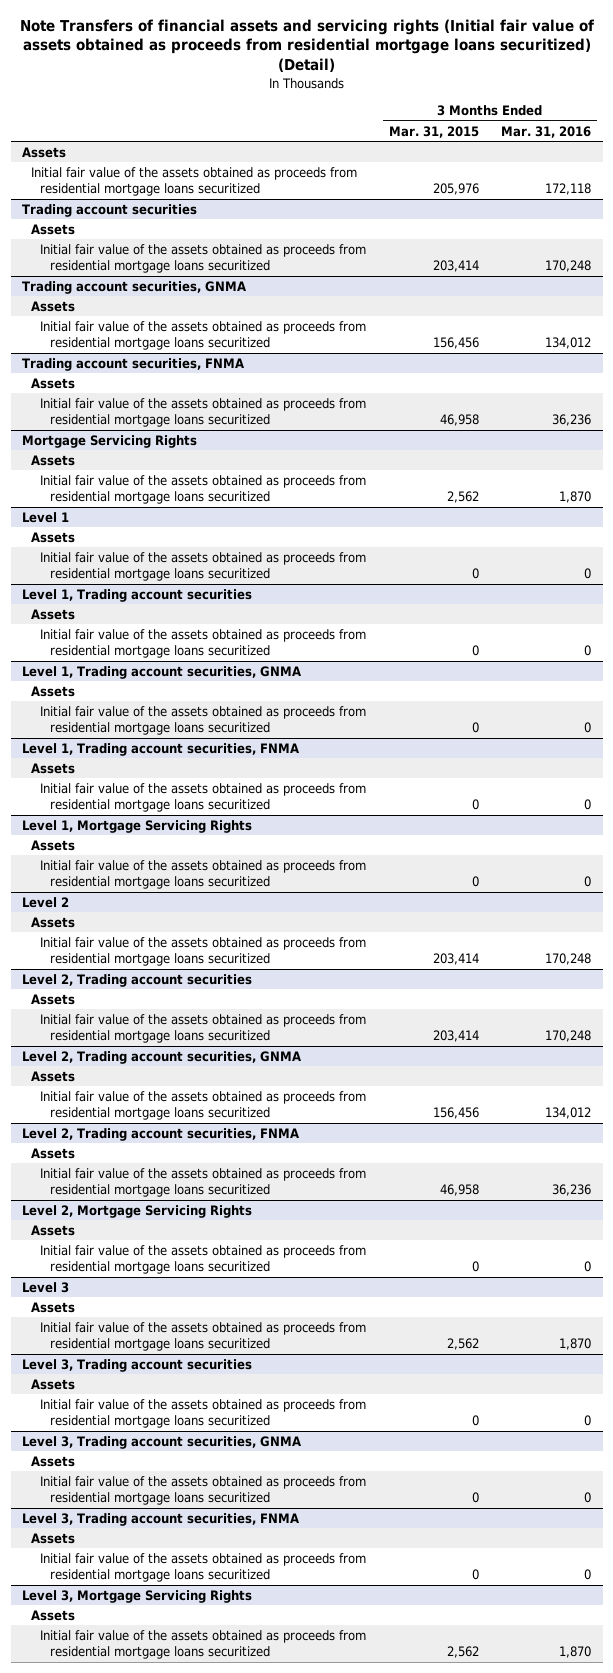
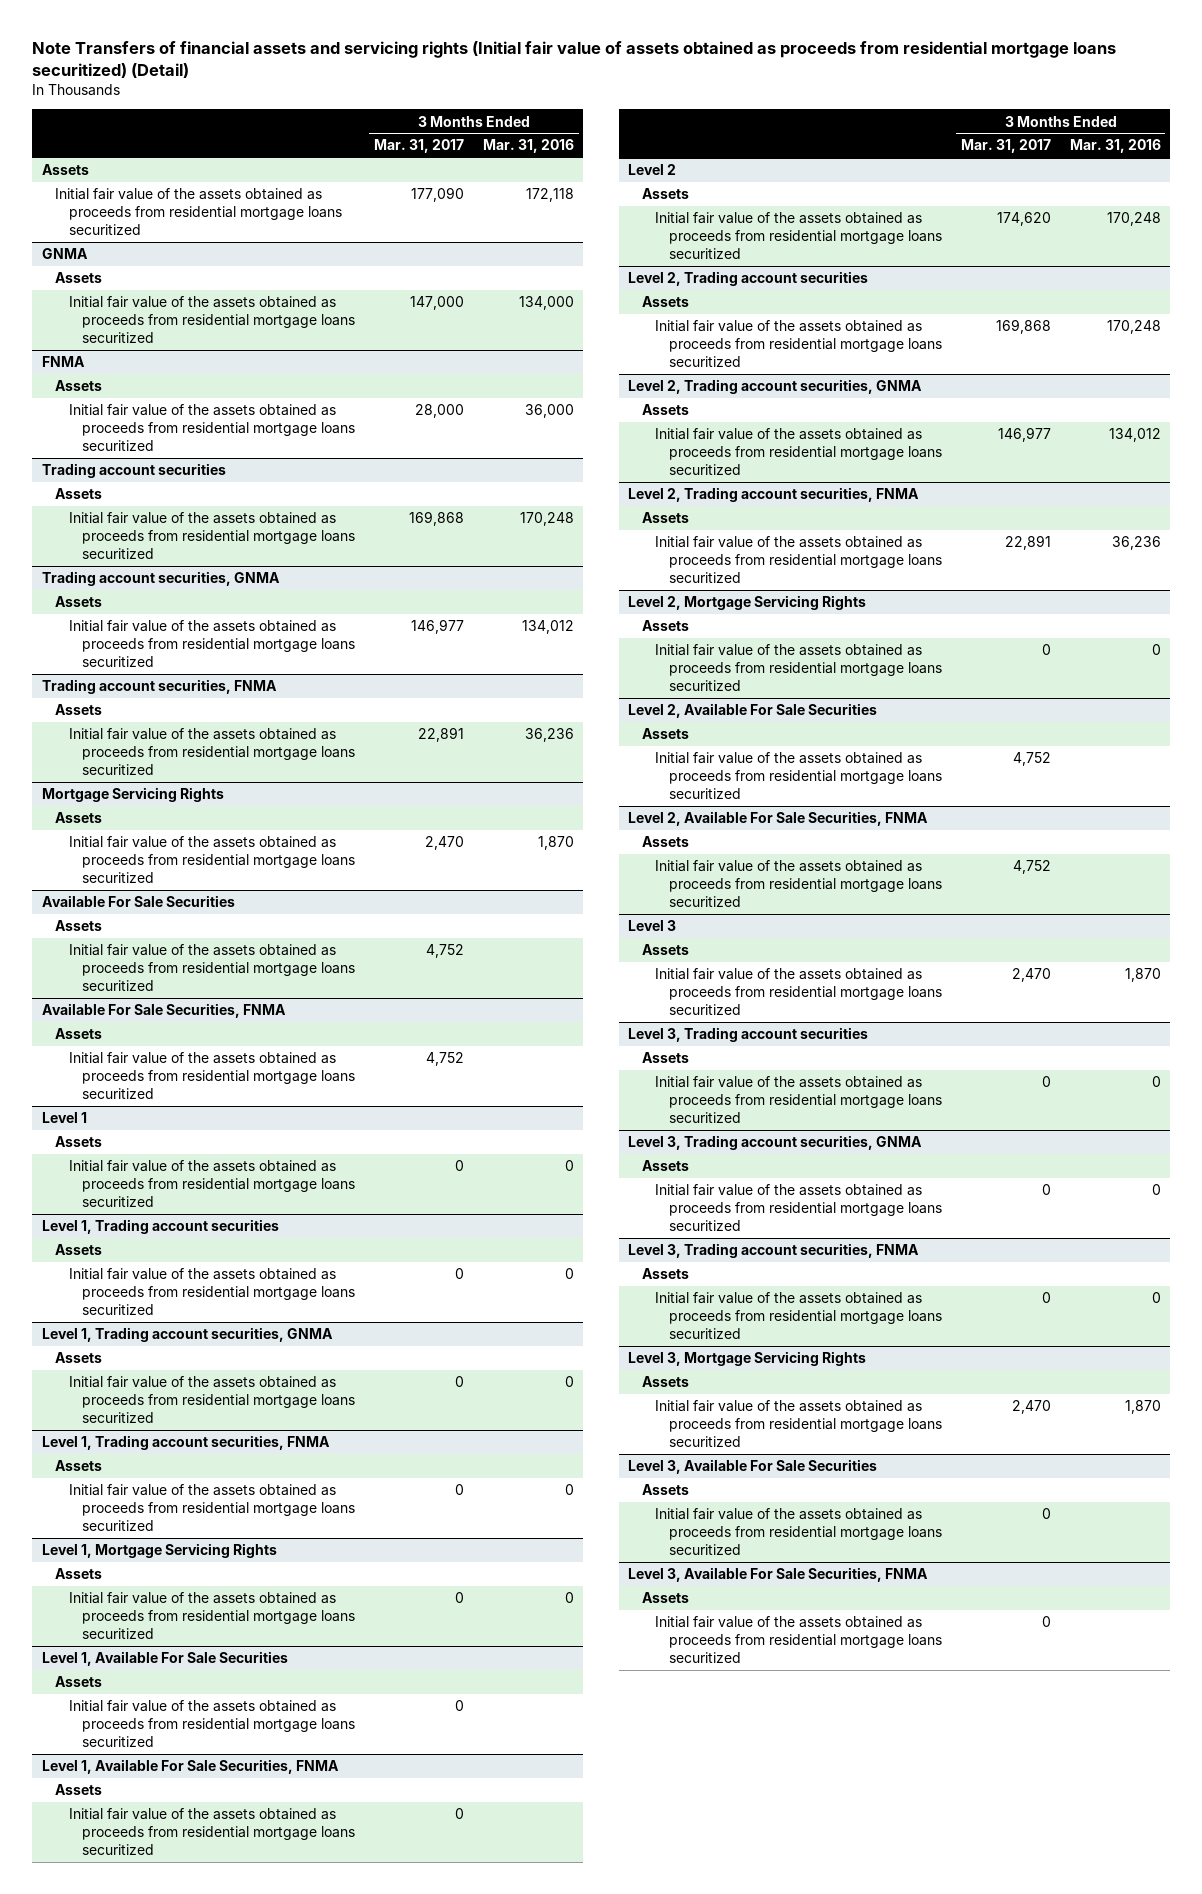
[388,125,479,138] Mar. 31, 2015 -> none
none -> [374,139,465,154] Mar. 31, 2017
none -> [41,248,88,260] GNMA
none -> [55,272,103,284] Assets
none -> [68,296,356,344] Initial fair value of the assets obtained as proceeds from residential mortgage loans securitized
none -> [41,356,85,368] FNMA
none -> [55,380,103,392] Assets
none -> [68,404,356,452] Initial fair value of the assets obtained as proceeds from residential mortgage loans securitized
none -> [41,895,235,908] Available For Sale Securities
none -> [55,920,103,932] Assets
none -> [68,944,356,992] Initial fair value of the assets obtained as proceeds from residential mortgage loans securitized
none -> [41,1003,286,1019] Available For Sale Securities, FNMA
none -> [55,1028,103,1040] Assets
none -> [68,1052,356,1100] Initial fair value of the assets obtained as proceeds from residential mortgage loans securitized
none -> [41,1651,288,1667] Level 1, Available For Sale Securities
none -> [55,1676,103,1688] Assets
none -> [68,1700,356,1748] Initial fair value of the assets obtained as proceeds from residential mortgage loans securitized
none -> [41,1759,339,1775] Level 1, Available For Sale Securities, FNMA
none -> [55,1784,103,1796] Assets
none -> [68,1808,356,1856] Initial fair value of the assets obtained as proceeds from residential mortgage loans securitized
none -> [628,703,878,719] Level 2, Available For Sale Securities
none -> [641,728,689,740] Assets
none -> [655,752,942,800] Initial fair value of the assets obtained as proceeds from residential mortgage loans securitized
none -> [628,811,929,827] Level 2, Available For Sale Securities, FNMA
none -> [641,836,689,848] Assets
none -> [655,860,942,908] Initial fair value of the assets obtained as proceeds from residential mortgage loans securitized
none -> [628,1459,878,1475] Level 3, Available For Sale Securities
none -> [641,1484,689,1496] Assets
none -> [655,1508,942,1556] Initial fair value of the assets obtained as proceeds from residential mortgage loans securitized
none -> [628,1567,929,1583] Level 3, Available For Sale Securities, FNMA
none -> [641,1592,689,1604] Assets
none -> [655,1616,942,1664] Initial fair value of the assets obtained as proceeds from residential mortgage loans securitized

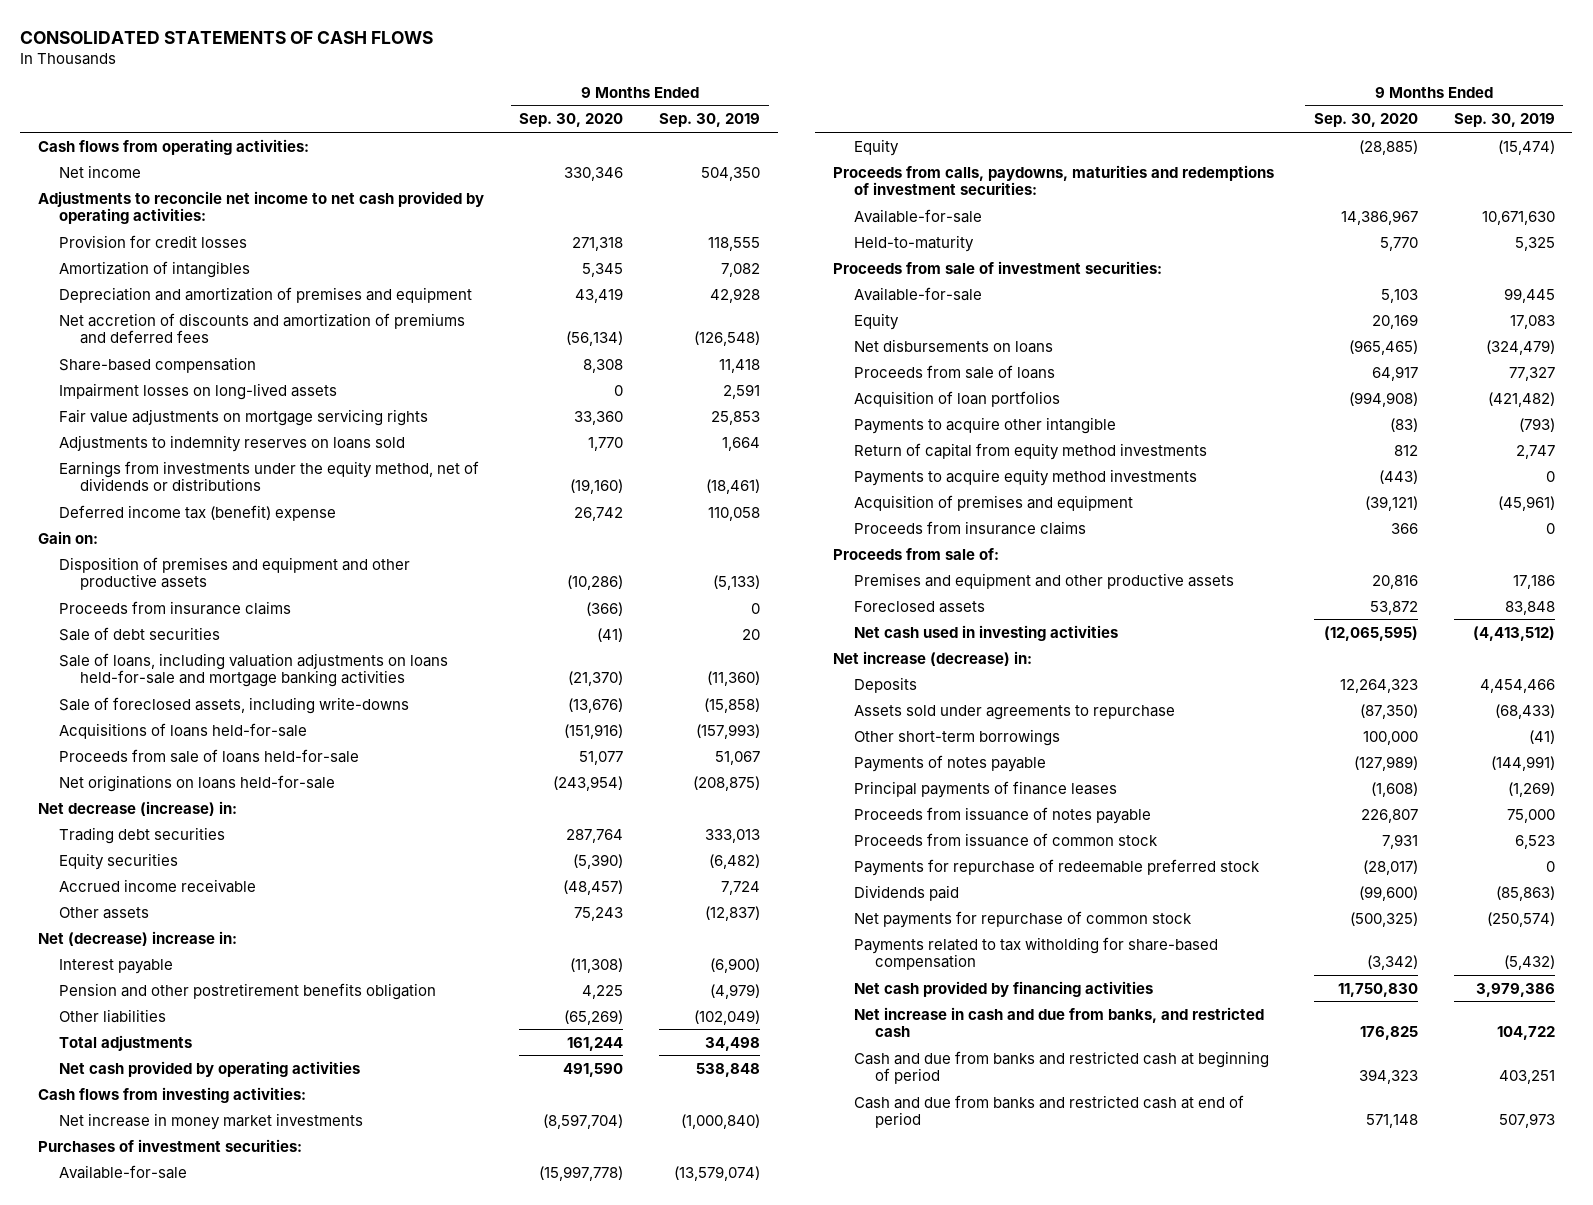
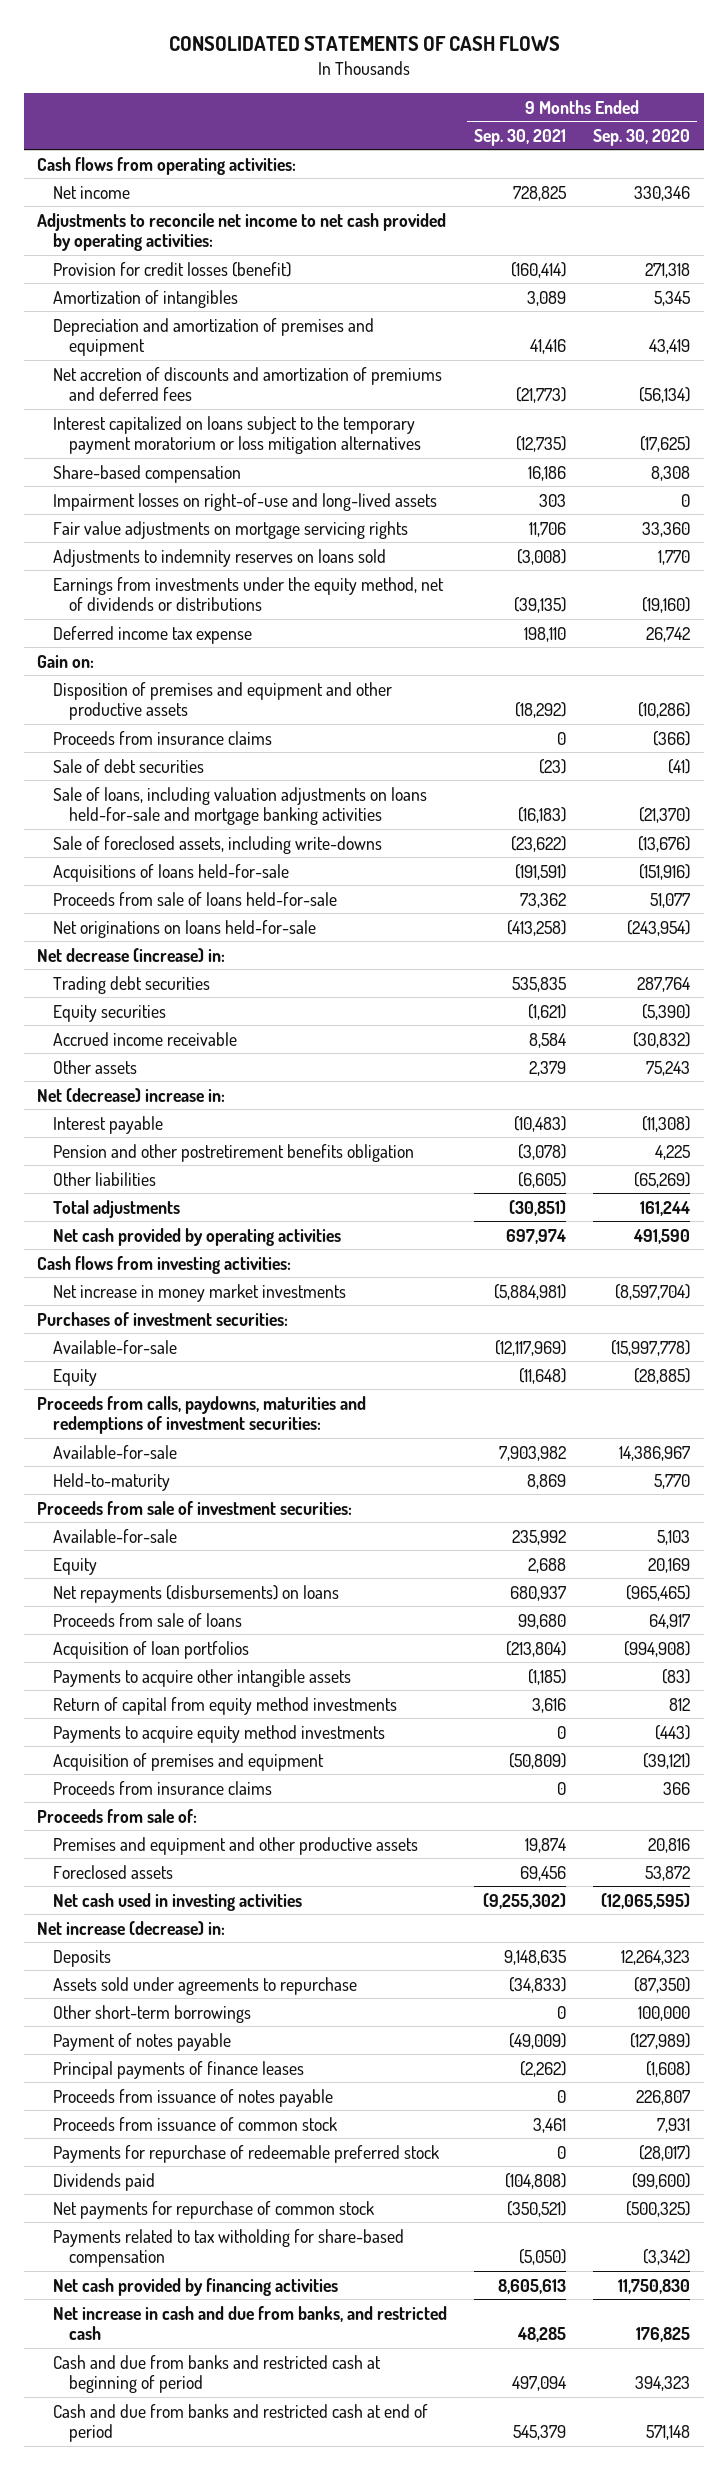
[658,113,760,128] Sep. 30, 2019 -> none
none -> [474,128,567,146] Sep. 30, 2021
[59,234,248,248] Provision for credit losses -> [52,261,291,277] Provision for credit losses (benefit)
none -> [52,415,421,455] Interest capitalized on loans subject to the temporary payment moratorium or loss mitigation alternatives
[59,382,338,400] Impairment losses on long-lived assets -> [52,492,437,511] Impairment losses on right-of-use and long-lived assets
[59,504,337,521] Deferred income tax (benefit) expense -> [52,625,252,644] Deferred income tax expense
[563,879,624,895] (48,457) -> [633,1031,691,1048] (30,832)
[853,338,1053,353] Net disbursements on loans -> [52,1584,339,1603] Net repayments (disbursements) on loans
[853,416,1116,434] Payments to acquire other intangible -> [52,1668,351,1687] Payments to acquire other intangible assets
[853,754,1046,772] Payments of notes payable -> [52,2032,231,2051] Payment of notes payable

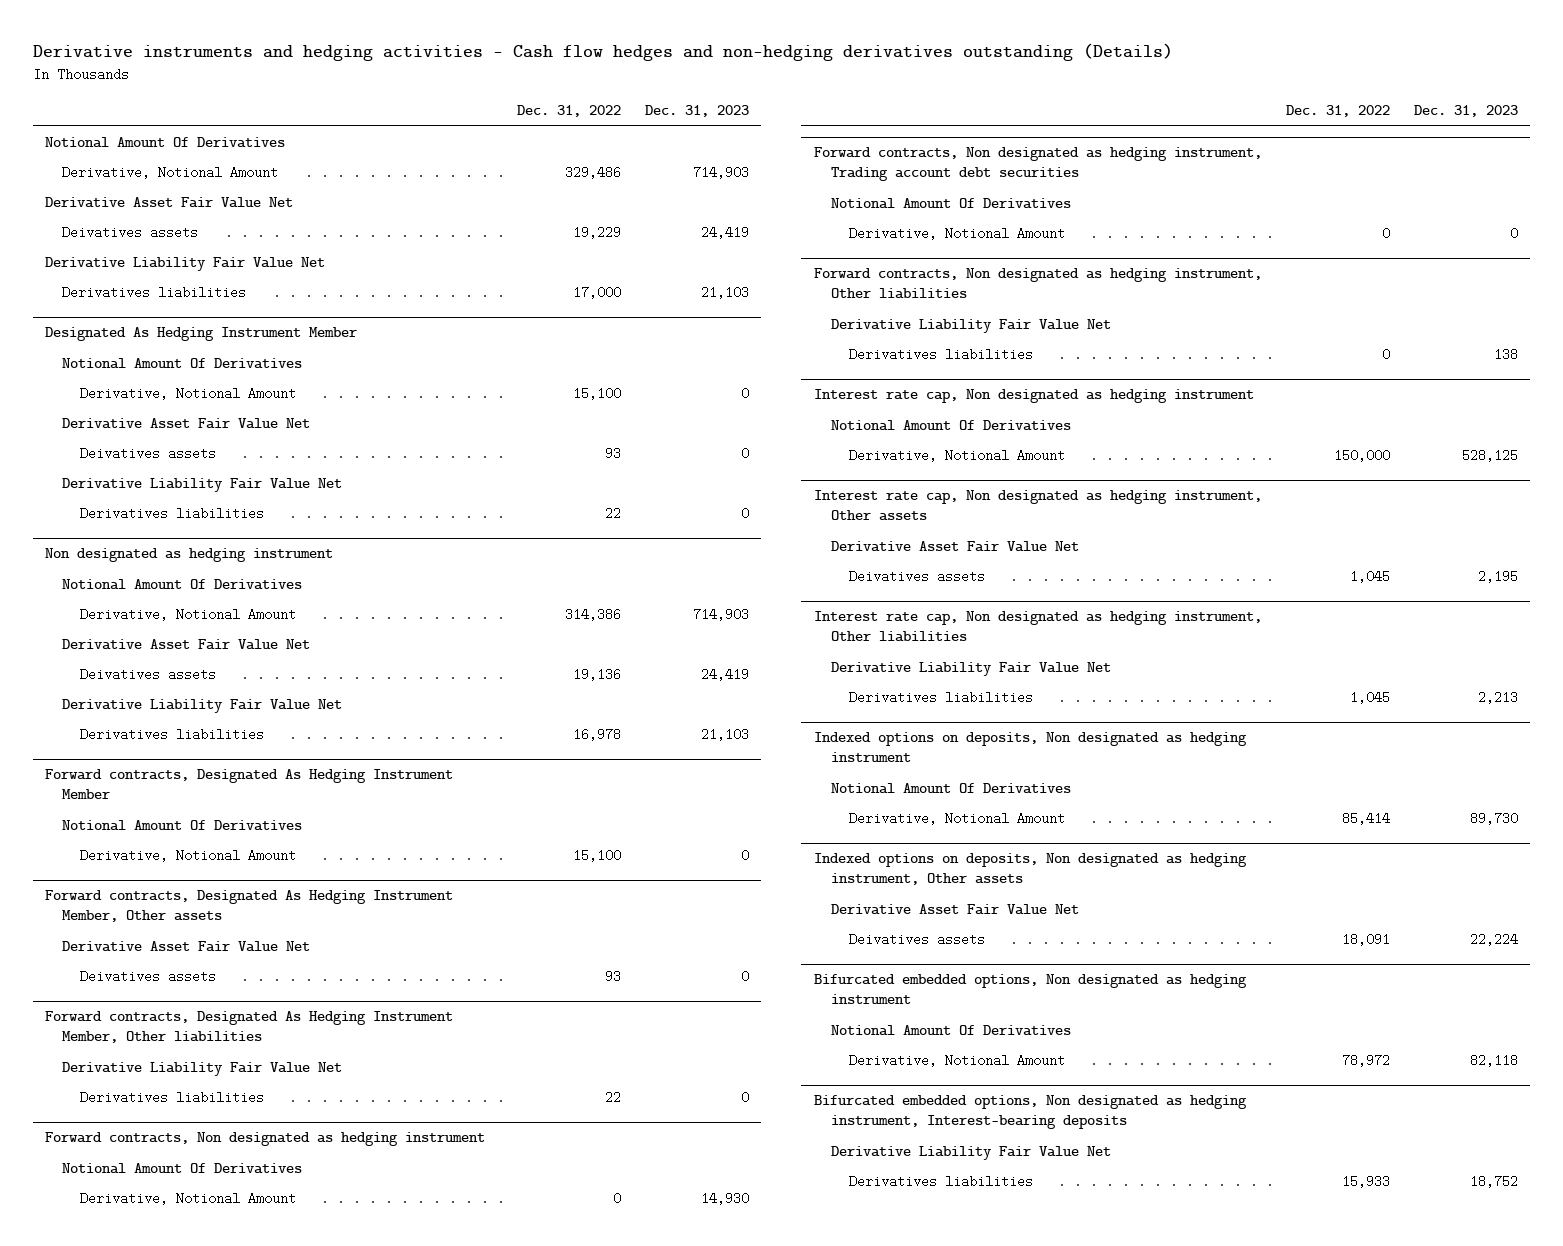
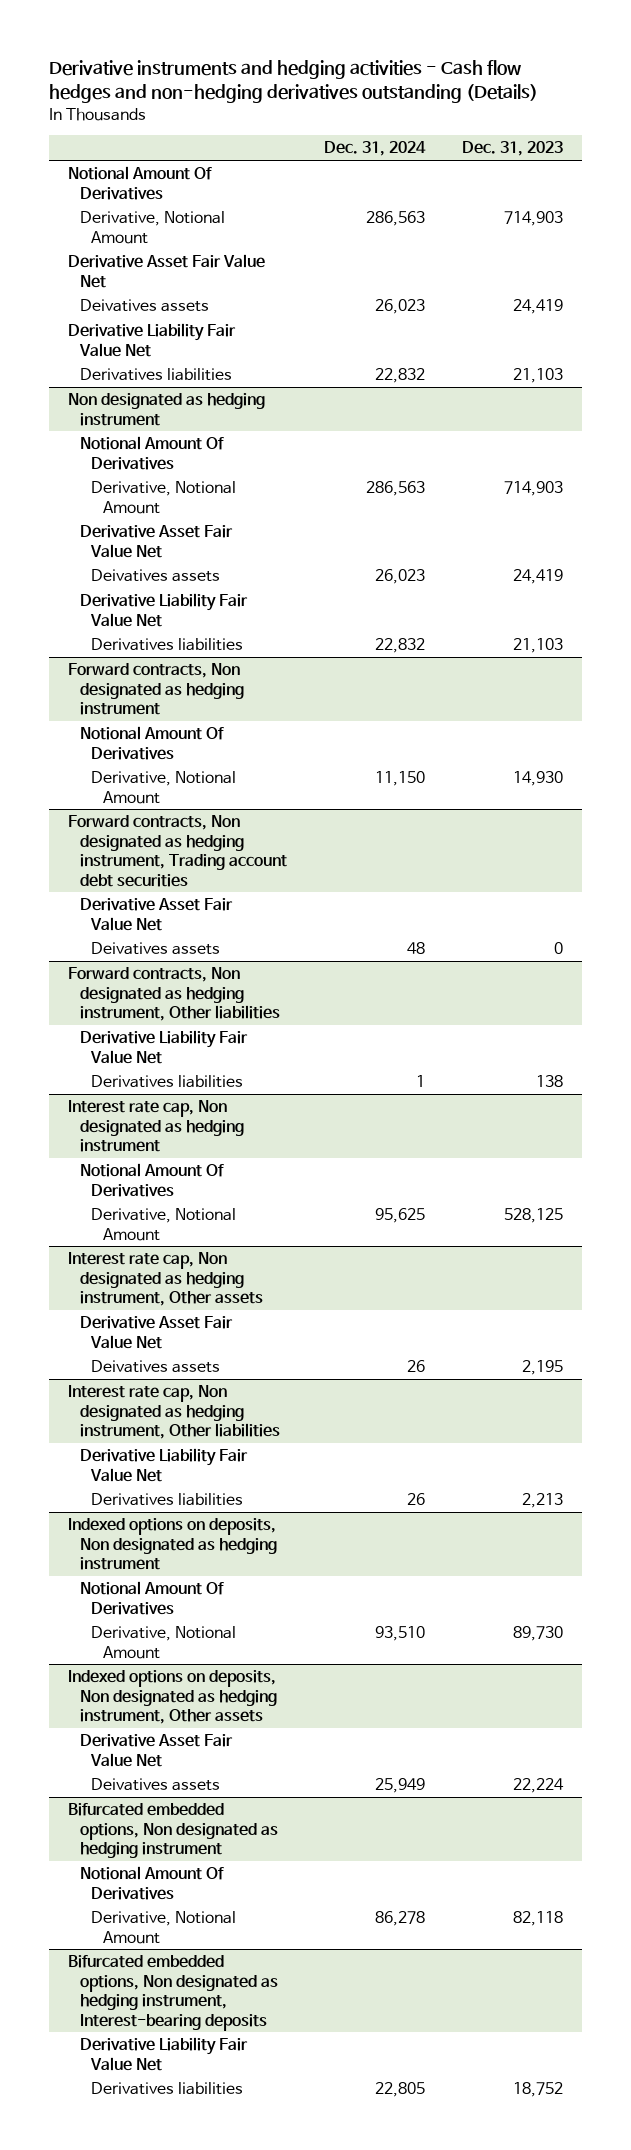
[516,105,621,118] Dec. 31, 2022 -> none
none -> [324,141,427,157] Dec. 31, 2024
[44,327,357,342] Designated As Hedging Instrument Member -> none
[62,358,303,370] Notional Amount Of Derivatives -> none
[80,387,297,401] Derivative, Notional Amount -> none
[62,418,311,430] Derivative Asset Fair Value Net -> none
[80,447,217,461] Deivatives assets -> none
[62,478,343,493] Derivative Liability Fair Value Net -> none
[80,507,265,521] Derivatives liabilities -> none
[44,769,453,800] Forward contracts, Designated As Hedging Instrument Member -> none
[62,820,303,832] Notional Amount Of Derivatives -> none
[80,849,297,863] Derivative, Notional Amount -> none
[44,890,453,923] Forward contracts, Designated As Hedging Instrument Member, Other assets -> none
[62,941,311,953] Derivative Asset Fair Value Net -> none
[80,970,217,984] Deivatives assets -> none
[44,1011,453,1044] Forward contracts, Designated As Hedging Instrument Member, Other liabilities -> none
[62,1062,343,1077] Derivative Liability Fair Value Net -> none
[80,1091,265,1105] Derivatives liabilities -> none
[831,198,1072,210] Notional Amount Of Derivatives -> none
[849,227,1066,241] Derivative, Notional Amount -> none
none -> [79,898,233,931] Derivative Asset Fair Value Net
none -> [91,942,221,956] Deivatives assets

